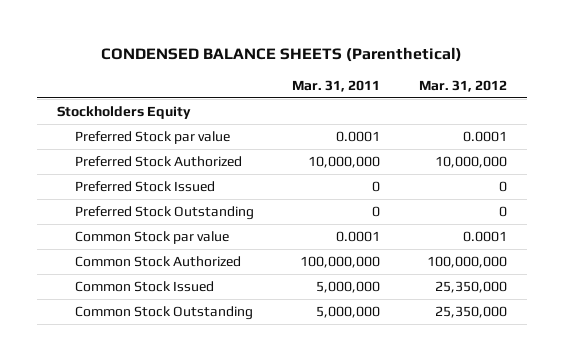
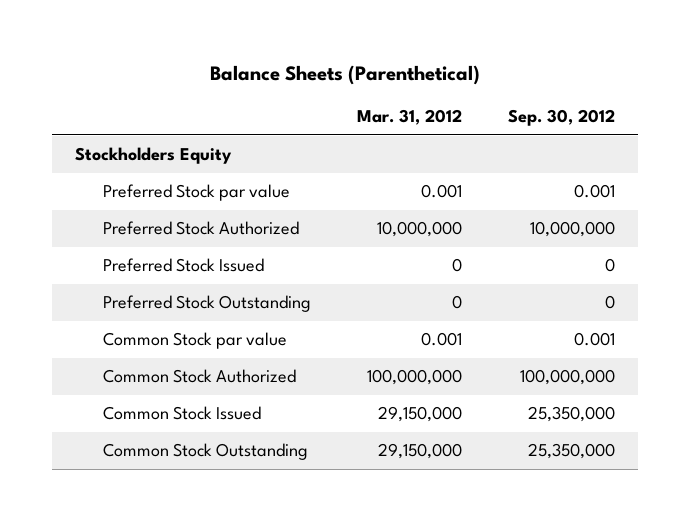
[101,47,463,63] CONDENSED BALANCE SHEETS (Parenthetical) -> [210,64,481,85] Balance Sheets (Parenthetical)
[292,79,381,92] Mar. 31, 2011 -> none
none -> [507,109,615,127] Sep. 30, 2012
[463,130,508,142] 0.0001 -> [420,184,462,199] 0.001
[463,230,508,242] 0.0001 -> [420,332,462,347] 0.001
[435,280,508,293] 25,350,000 -> [377,406,462,423] 29,150,000
[435,305,508,318] 25,350,000 -> [377,443,462,460] 29,150,000

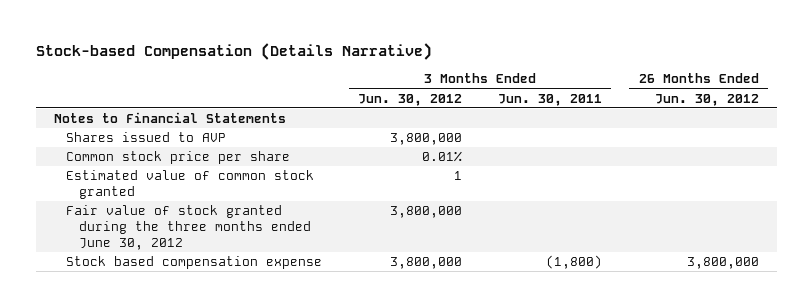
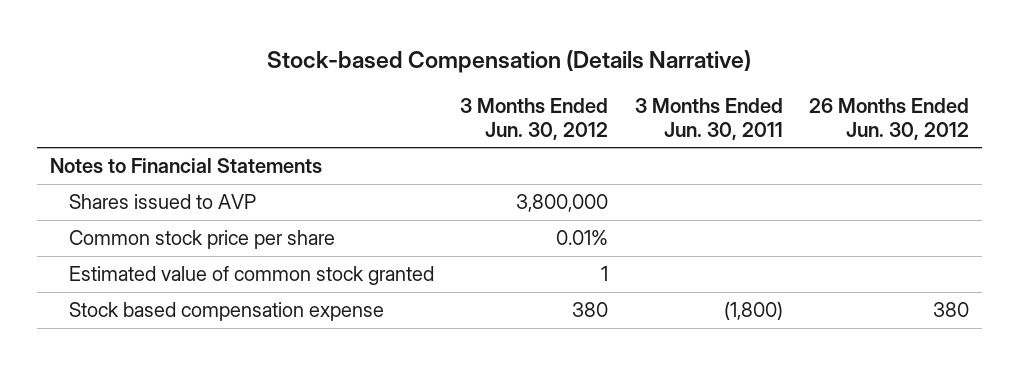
[66,205,311,251] Fair value of stock granted during the three months ended June 30, 2012 -> none
[390,257,463,270] 3,800,000 -> [572,302,609,318] 380
[686,257,759,270] 3,800,000 -> [932,302,969,318] 380

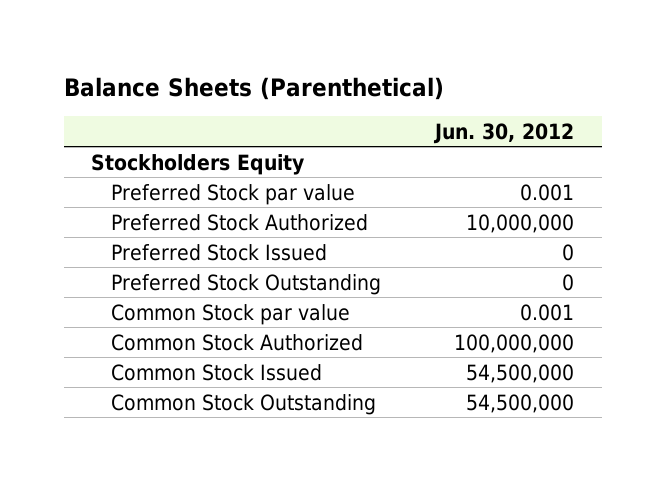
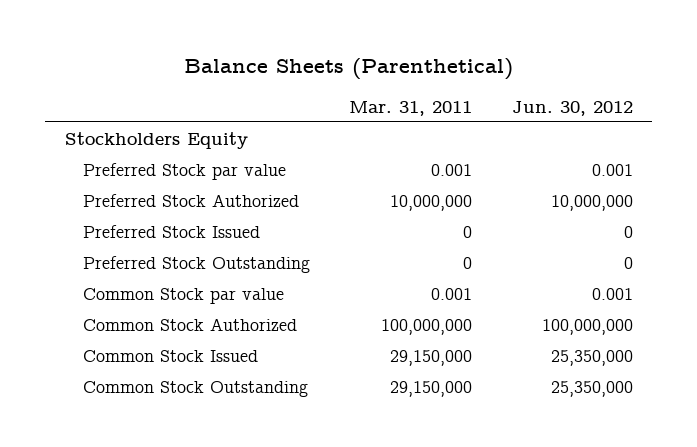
none -> [349,100,473,116] Mar. 31, 2011
[466,363,575,383] 54,500,000 -> [550,349,633,366] 25,350,000
[466,393,575,413] 54,500,000 -> [550,380,633,397] 25,350,000

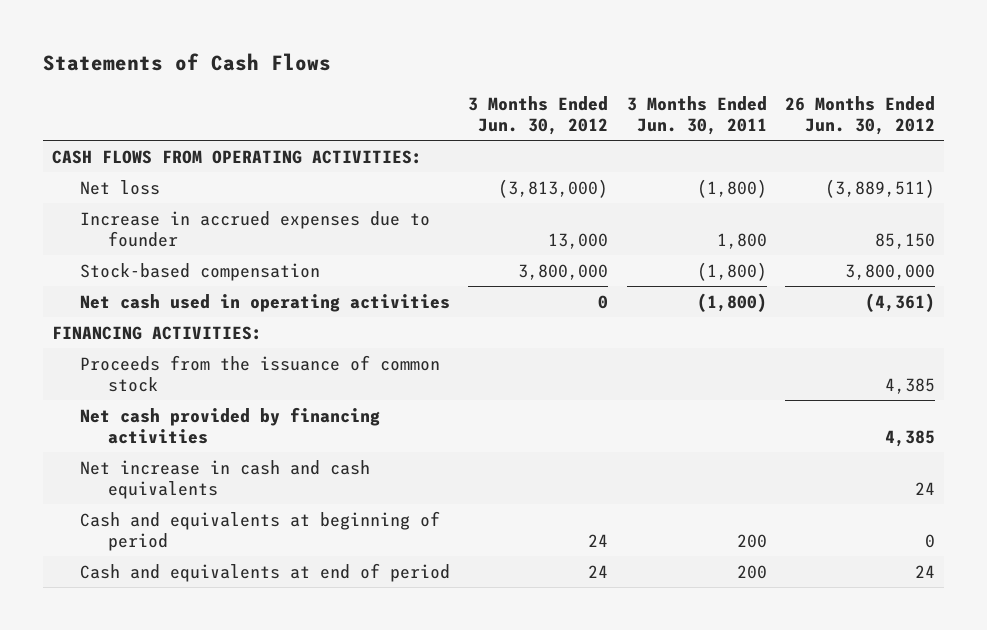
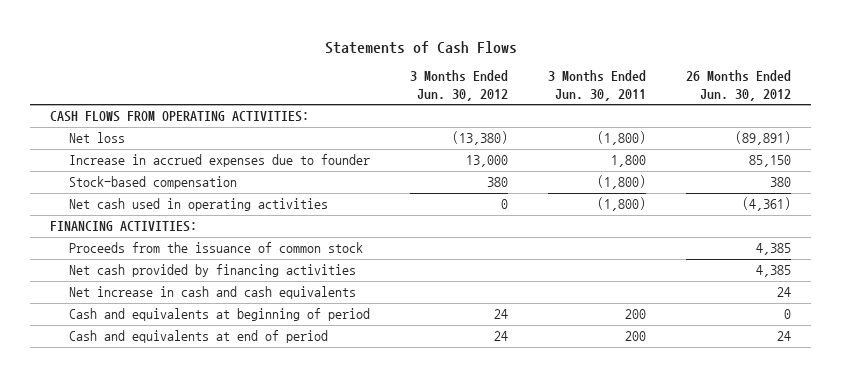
[498,178,609,198] (3,813,000) -> [451,131,508,146] (13,380)
[825,178,936,198] (3,889,511) -> [735,131,792,146] (89,891)
[518,263,609,280] 3,800,000 -> [486,177,508,188] 380
[845,263,936,280] 3,800,000 -> [770,177,792,188] 380

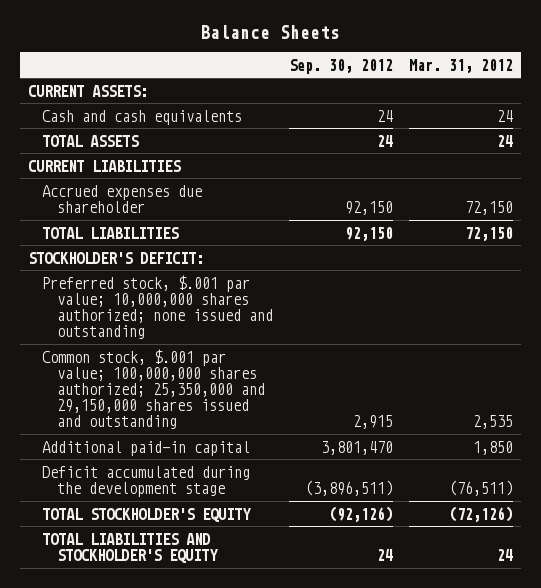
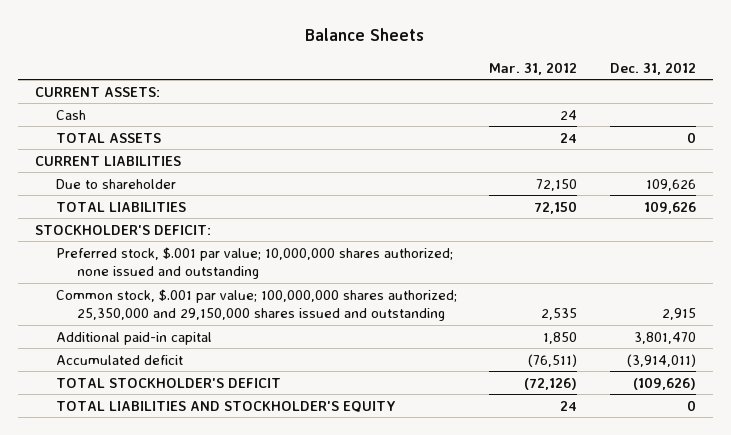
[288,58,393,74] Sep. 30, 2012 -> none
none -> [610,61,697,75] Dec. 31, 2012
[42,109,243,125] Cash and cash equivalents -> [55,109,86,120] Cash
[42,184,203,213] Accrued expenses due shareholder -> [55,178,176,189] Due to shareholder
[42,465,251,497] Deficit accumulated during the development stage -> [55,354,183,365] Accumulated deficit
[42,507,252,522] TOTAL STOCKHOLDER'S EQUITY -> [55,377,281,388] TOTAL STOCKHOLDER'S DEFICIT

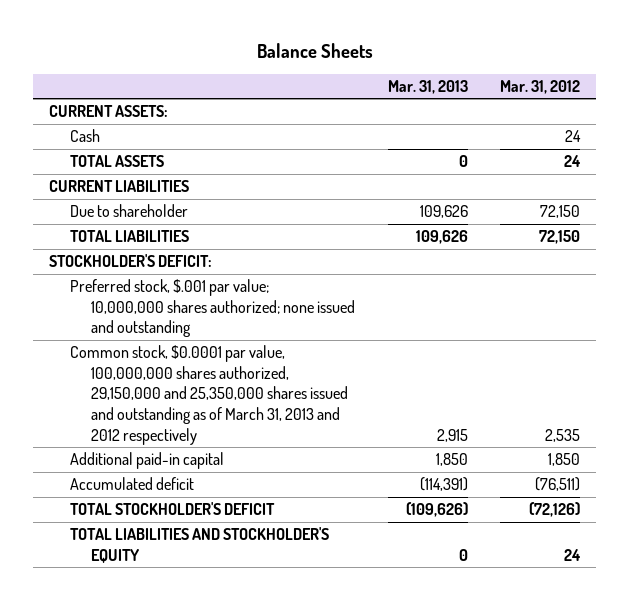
[610,61,697,75] Dec. 31, 2012 -> none
none -> [387,80,468,95] Mar. 31, 2013
[55,288,457,322] Common stock, $.001 par value; 100,000,000 shares authorized; 25,350,000 and 29,150,000 shares issued and outstanding -> [70,345,349,445] Common stock, $0.0001 par value, 100,000,000 shares authorized, 29,150,000 and 25,350,000 shares issued and outstanding as of March 31, 2013 and 2012 respectively

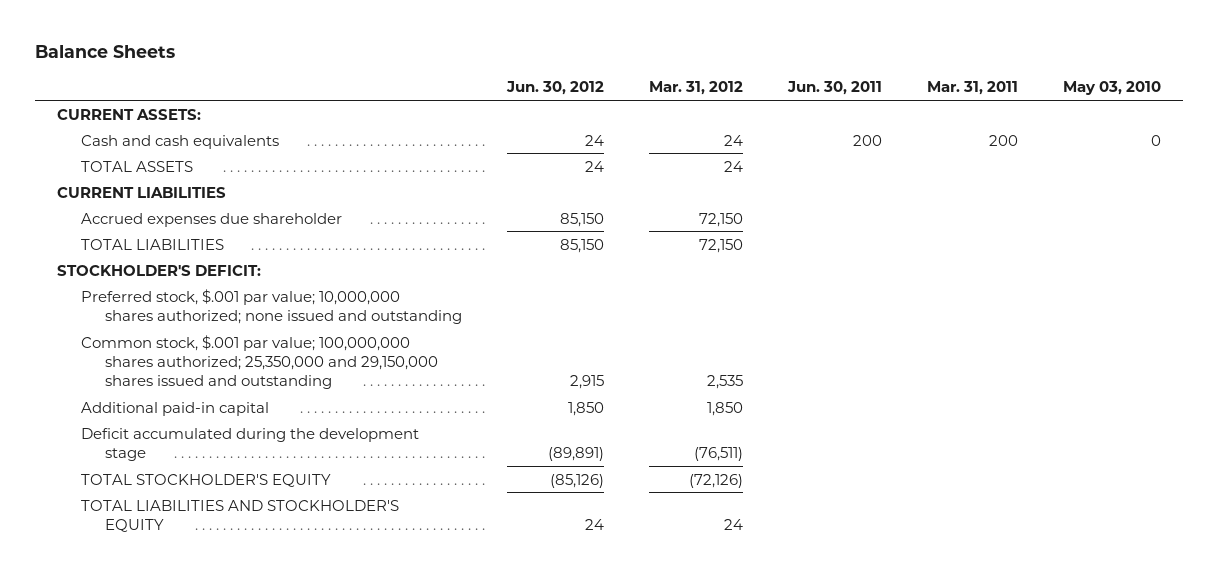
[387,80,468,95] Mar. 31, 2013 -> none
none -> [506,81,605,96] Jun. 30, 2012
none -> [786,81,882,96] Jun. 30, 2011
none -> [926,81,1018,96] Mar. 31, 2011
none -> [1062,81,1161,96] May 03, 2010
[70,129,101,143] Cash -> [81,134,280,149] Cash and cash equivalents
[70,204,189,218] Due to shareholder -> [81,212,343,227] Accrued expenses due shareholder
[70,345,349,445] Common stock, $0.0001 par value, 100,000,000 shares authorized, 29,150,000 and 25,350,000 shares issued and outstanding as of March 31, 2013 and 2012 respectively -> [81,334,439,389] Common stock, $.001 par value; 100,000,000 shares authorized; 25,350,000 and 29,150,000 shares issued and outstanding
[70,477,195,491] Accumulated deficit -> [81,427,420,461] Deficit accumulated during the development stage
[70,502,276,516] TOTAL STOCKHOLDER'S DEFICIT -> [81,473,332,487] TOTAL STOCKHOLDER'S EQUITY

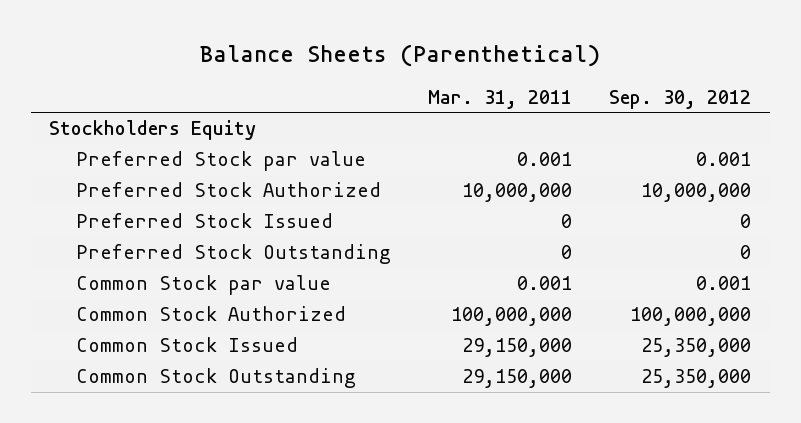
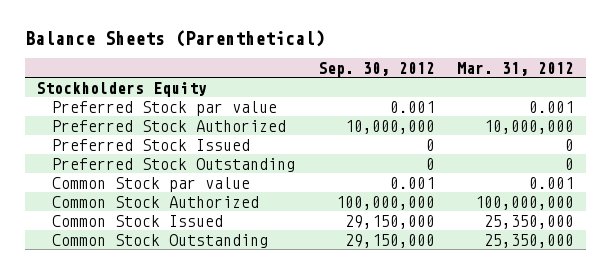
[428,89,573,109] Mar. 31, 2011 -> none
none -> [457,61,575,76] Mar. 31, 2012
[641,338,752,358] 25,350,000 -> [344,214,435,229] 29,150,000
[641,369,752,389] 25,350,000 -> [344,233,435,248] 29,150,000

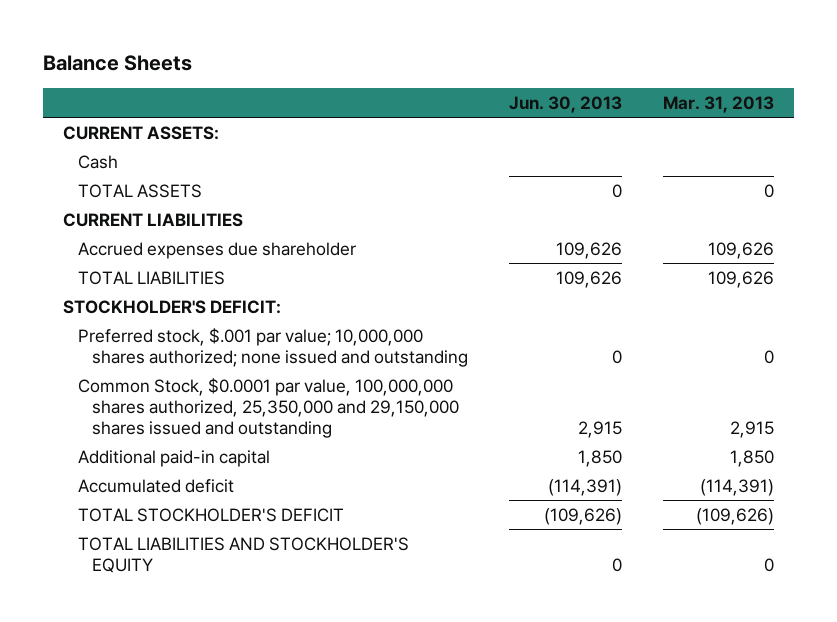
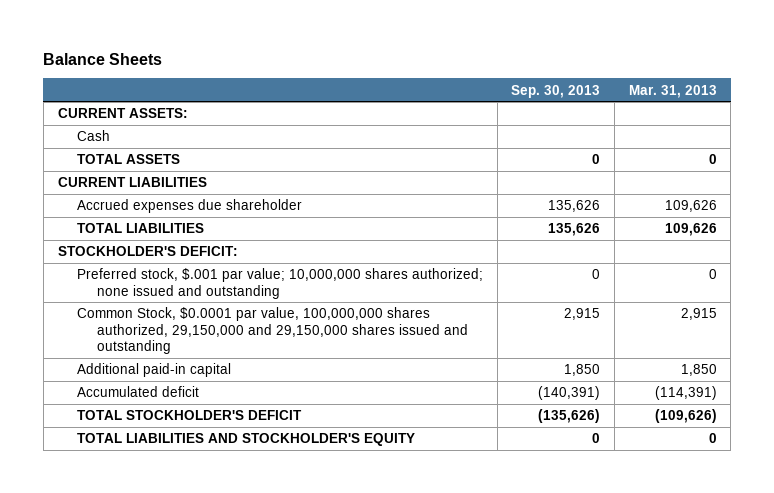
[509,95,623,113] Jun. 30, 2013 -> none
none -> [511,84,601,98] Sep. 30, 2013
[77,377,460,438] Common Stock, $0.0001 par value, 100,000,000 shares authorized, 25,350,000 and 29,150,000 shares issued and outstanding -> [77,307,468,355] Common Stock, $0.0001 par value, 100,000,000 shares authorized, 29,150,000 and 29,150,000 shares issued and outstanding

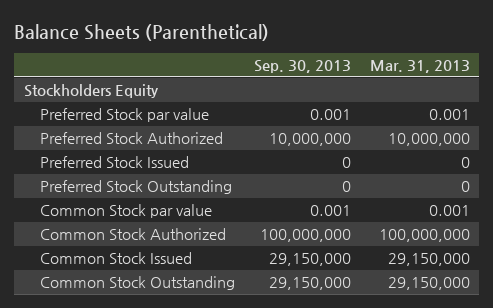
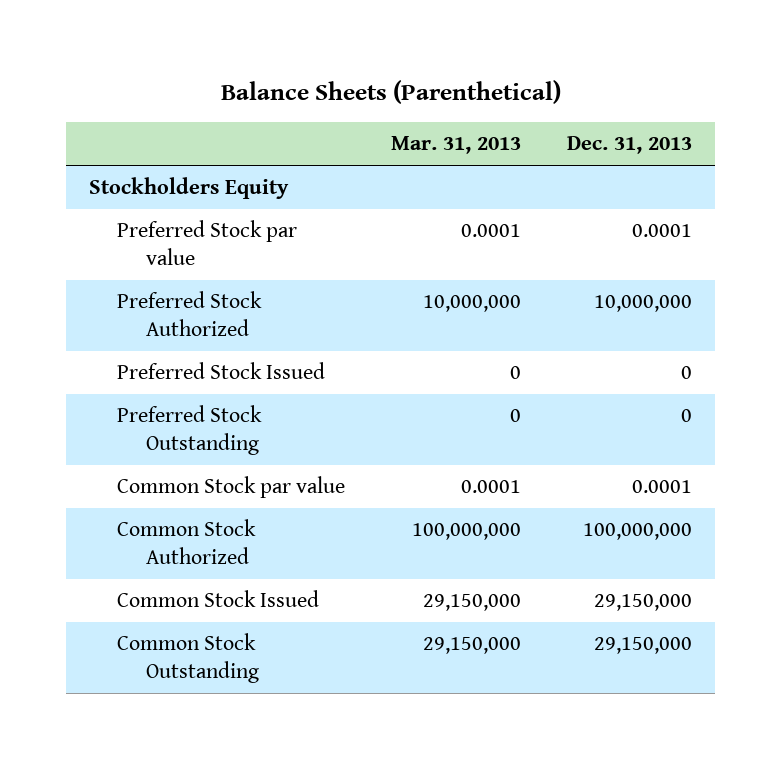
[253,60,351,74] Sep. 30, 2013 -> none
none -> [567,136,693,155] Dec. 31, 2013
[428,109,470,121] 0.001 -> [461,224,522,238] 0.0001
[428,205,470,217] 0.001 -> [461,480,522,494] 0.0001

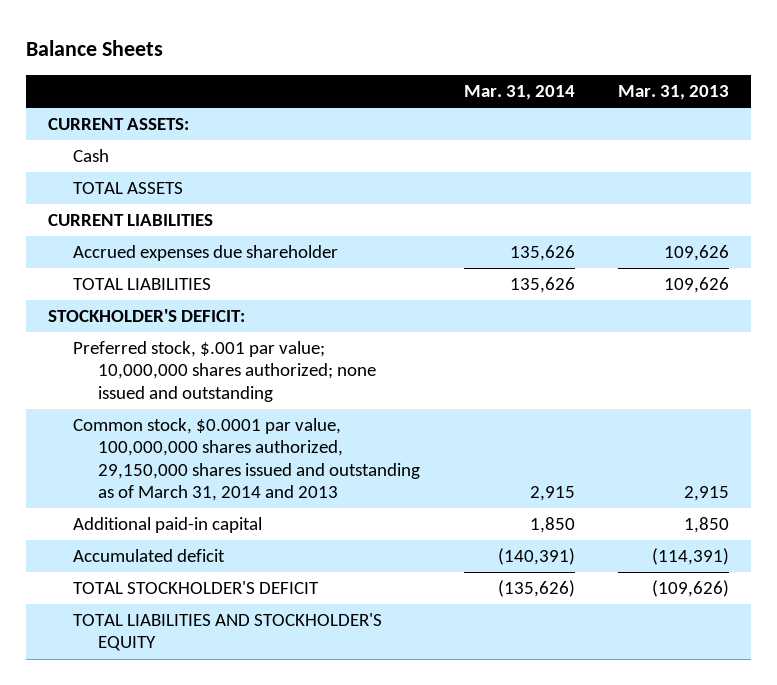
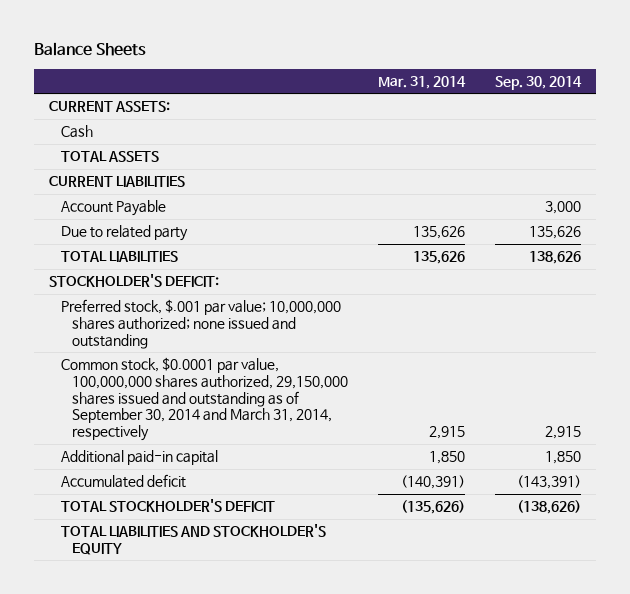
[618,85,730,101] Mar. 31, 2013 -> none
none -> [495,76,583,91] Sep. 30, 2014
none -> [60,200,166,217] Account Payable
[73,245,339,262] Accrued expenses due shareholder -> [60,225,188,242] Due to related party
[73,418,421,501] Common stock, $0.0001 par value, 100,000,000 shares authorized, 29,150,000 shares issued and outstanding as of March 31, 2014 and 2013 -> [60,357,349,442] Common stock, $0.0001 par value, 100,000,000 shares authorized, 29,150,000 shares issued and outstanding as of September 30, 2014 and March 31, 2014, respectively

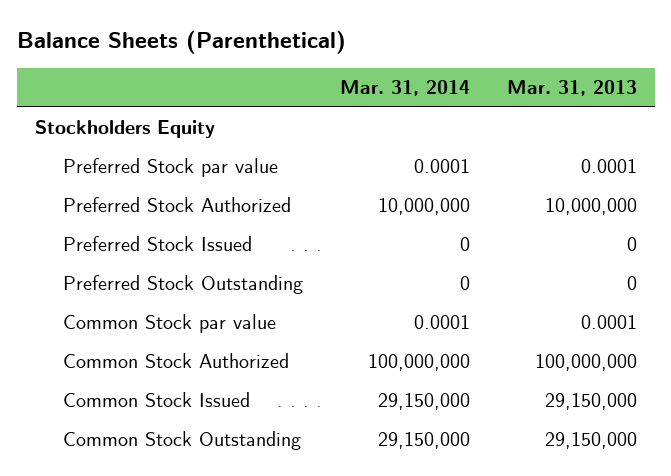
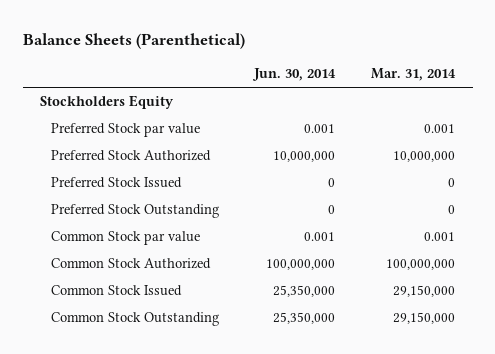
[506,80,637,97] Mar. 31, 2013 -> none
none -> [252,68,337,82] Jun. 30, 2014
[413,159,470,174] 0.0001 -> [423,124,455,134] 0.001
[413,315,470,330] 0.0001 -> [423,232,455,242] 0.001

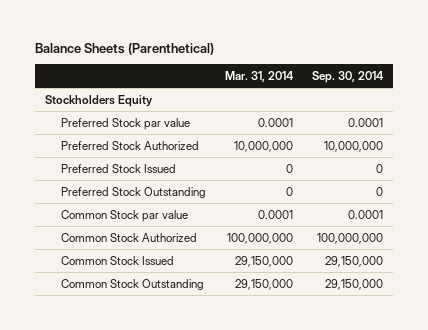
[252,68,337,82] Jun. 30, 2014 -> none
none -> [312,71,385,84] Sep. 30, 2014
[423,124,455,134] 0.001 -> [258,117,294,127] 0.0001
[423,232,455,242] 0.001 -> [258,209,294,219] 0.0001

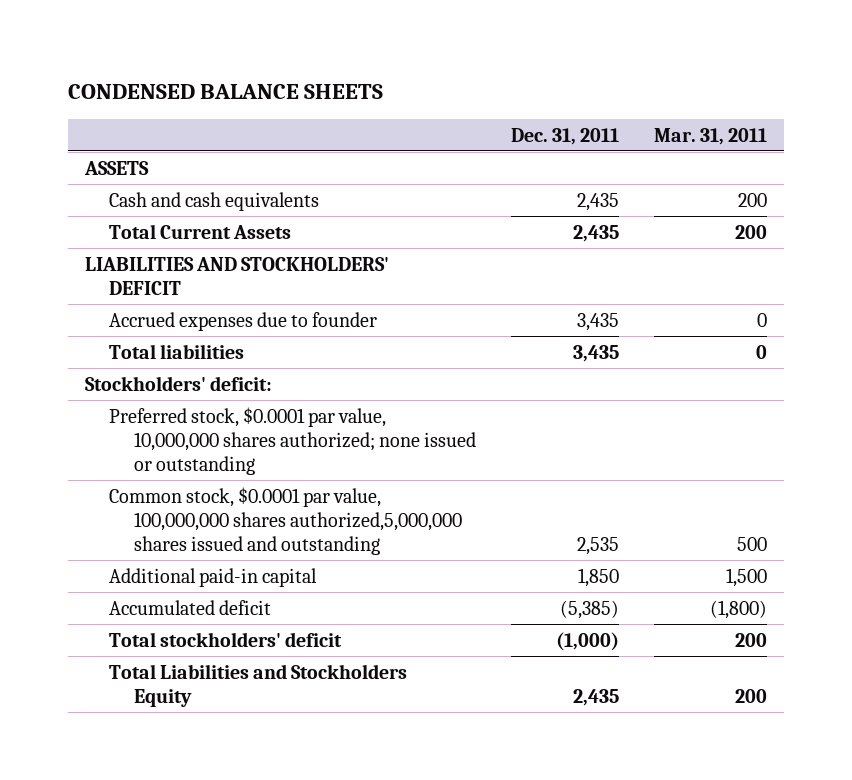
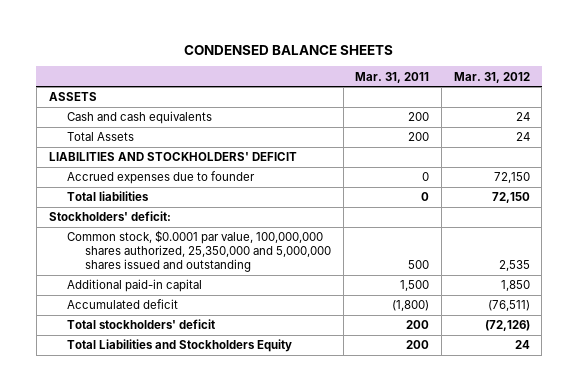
[510,127,619,145] Dec. 31, 2011 -> none
none -> [453,71,530,83] Mar. 31, 2012
[109,223,292,239] Total Current Assets -> [66,132,134,142] Total Assets
[109,406,476,475] Preferred stock, $0.0001 par value, 10,000,000 shares authorized; none issued or outstanding -> none
[109,486,462,555] Common stock, $0.0001 par value, 100,000,000 shares authorized,5,000,000 shares issued and outstanding -> [66,230,332,273] Common stock, $0.0001 par value, 100,000,000 shares authorized, 25,350,000 and 5,000,000 shares issued and outstanding

